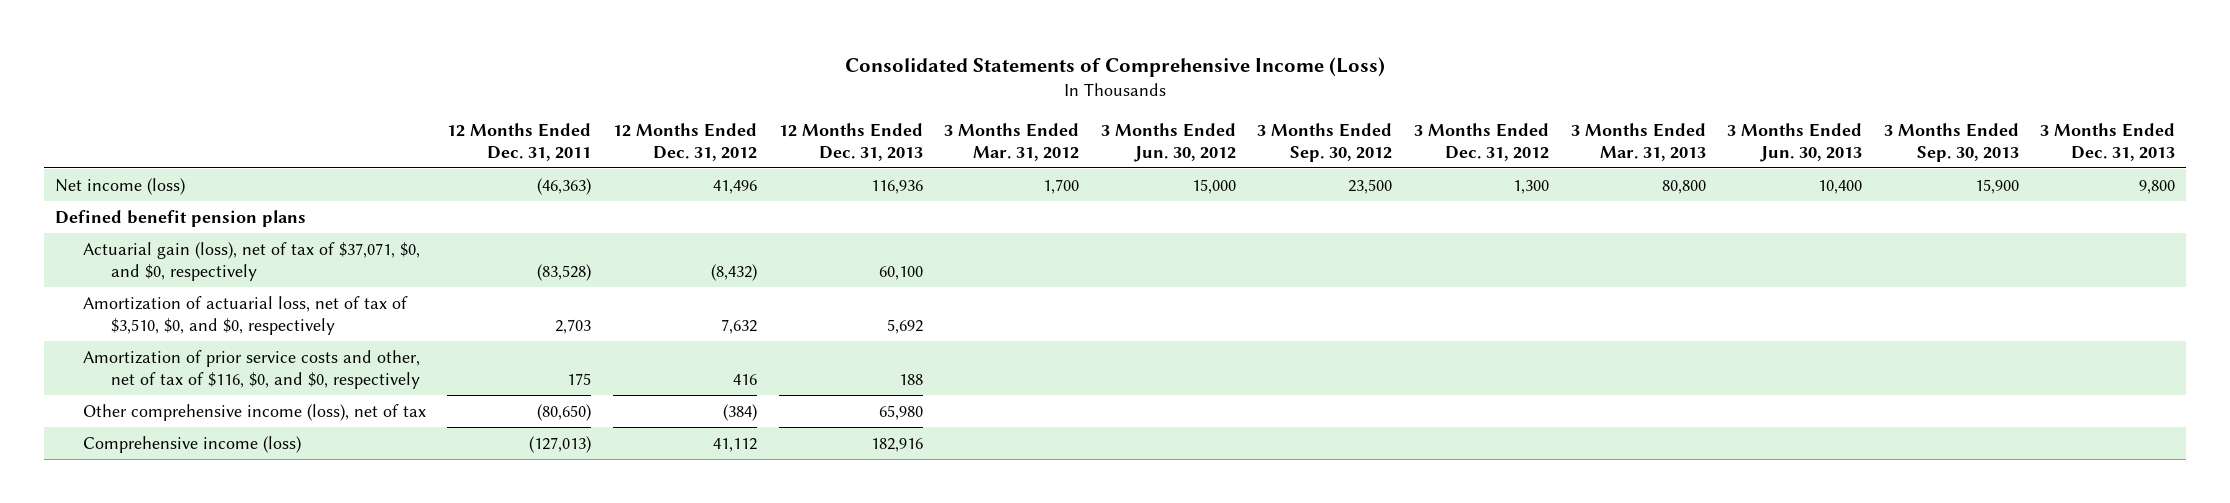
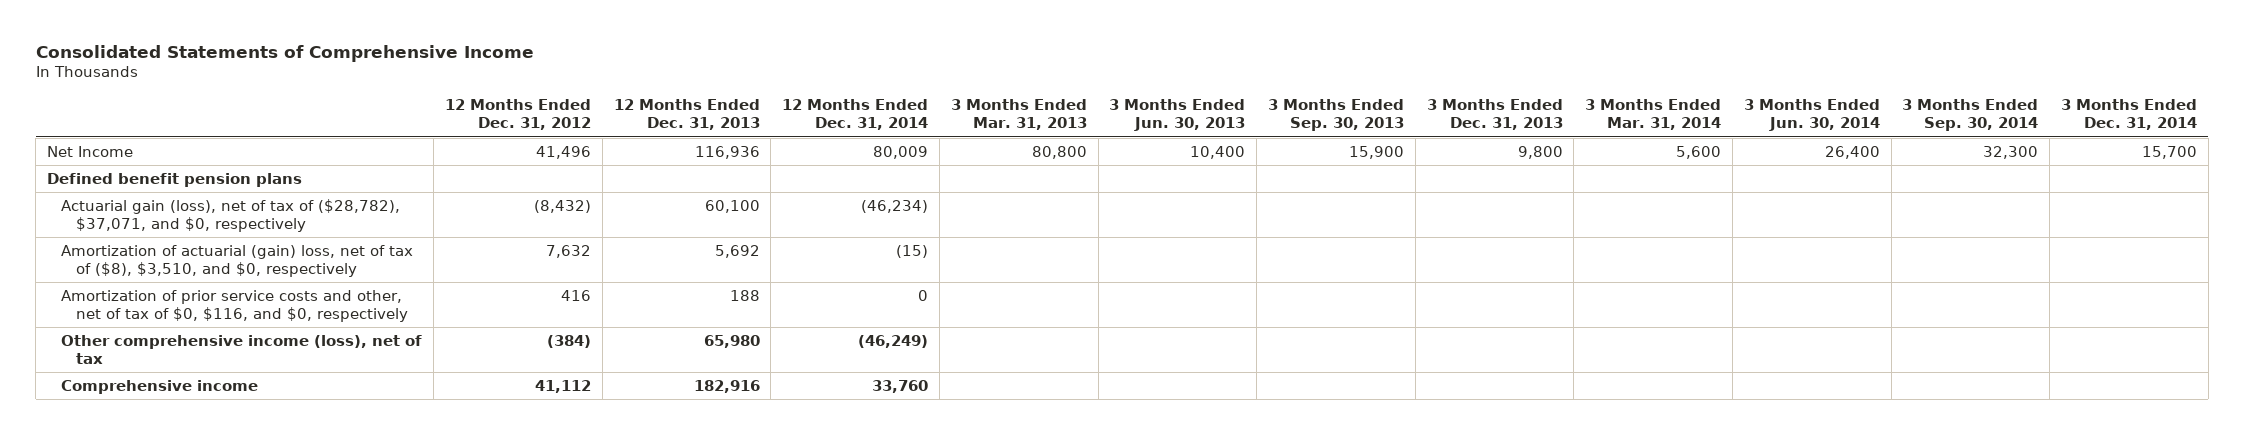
[845,56,1386,77] Consolidated Statements of Comprehensive Income (Loss) -> [35,44,534,62] Consolidated Statements of Comprehensive Income
[447,122,592,161] 12 Months Ended Dec. 31, 2011 -> none
[944,122,1080,161] 3 Months Ended Mar. 31, 2012 -> none
[1100,122,1236,162] 3 Months Ended Jun. 30, 2012 -> none
[1257,122,1393,162] 3 Months Ended Sep. 30, 2012 -> none
[1414,122,1550,161] 3 Months Ended Dec. 31, 2012 -> none
none -> [782,99,929,131] 12 Months Ended Dec. 31, 2014
none -> [1585,99,1722,131] 3 Months Ended Mar. 31, 2014
none -> [1743,99,1880,132] 3 Months Ended Jun. 30, 2014
none -> [1902,99,2039,132] 3 Months Ended Sep. 30, 2014
none -> [2060,99,2197,131] 3 Months Ended Dec. 31, 2014
[54,177,185,195] Net income (loss) -> [46,145,133,157] Net Income
[82,241,420,281] Actuarial gain (loss), net of tax of $37,071, $0, and $0, respectively -> [61,198,401,232] Actuarial gain (loss), net of tax of ($28,782), $37,071, and $0, respectively
[82,295,408,335] Amortization of actuarial loss, net of tax of $3,510, $0, and $0, respectively -> [61,244,414,277] Amortization of actuarial (gain) loss, net of tax of ($8), $3,510, and $0, respectively
[82,349,420,389] Amortization of prior service costs and other, net of tax of $116, $0, and $0, respectively -> [61,289,408,322] Amortization of prior service costs and other, net of tax of $0, $116, and $0, respectively
[82,435,301,453] Comprehensive income (loss) -> [61,379,259,394] Comprehensive income

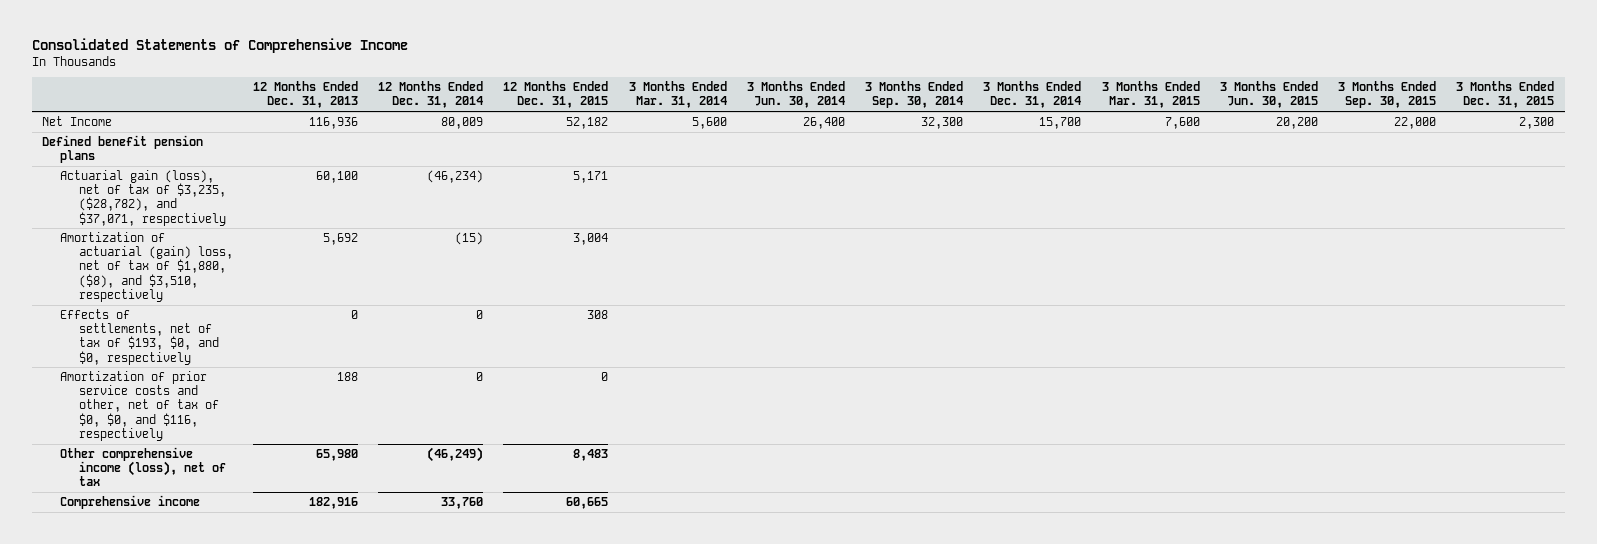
[445,99,592,131] 12 Months Ended Dec. 31, 2012 -> none
[950,99,1087,131] 3 Months Ended Mar. 31, 2013 -> none
[1109,99,1246,132] 3 Months Ended Jun. 30, 2013 -> none
[1268,99,1405,132] 3 Months Ended Sep. 30, 2013 -> none
[1426,99,1563,131] 3 Months Ended Dec. 31, 2013 -> none
none -> [503,81,609,109] 12 Months Ended Dec. 31, 2015
none -> [1101,81,1200,109] 3 Months Ended Mar. 31, 2015
none -> [1219,81,1318,109] 3 Months Ended Jun. 30, 2015
none -> [1338,81,1437,109] 3 Months Ended Sep. 30, 2015
none -> [1456,81,1555,109] 3 Months Ended Dec. 31, 2015
[61,198,401,232] Actuarial gain (loss), net of tax of ($28,782), $37,071, and $0, respectively -> [60,169,226,226] Actuarial gain (loss), net of tax of $3,235, ($28,782), and $37,071, respectively
[61,244,414,277] Amortization of actuarial (gain) loss, net of tax of ($8), $3,510, and $0, respectively -> [60,231,233,302] Amortization of actuarial (gain) loss, net of tax of $1,880, ($8), and $3,510, respectively
none -> [60,308,219,365] Effects of settlements, net of tax of $193, $0, and $0, respectively
[61,289,408,322] Amortization of prior service costs and other, net of tax of $0, $116, and $0, respectively -> [60,370,219,441] Amortization of prior service costs and other, net of tax of $0, $0, and $116, respectively

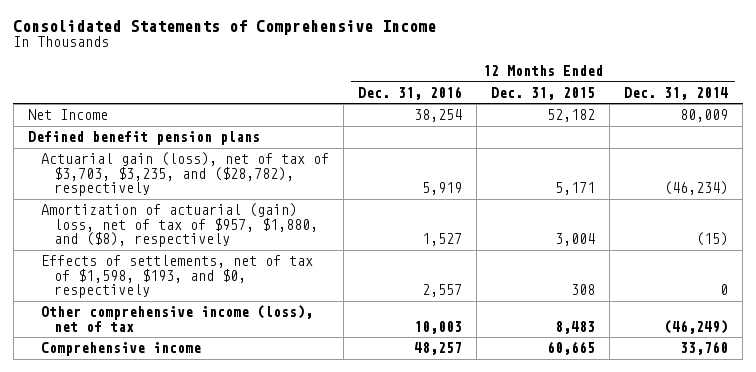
[252,81,358,109] 12 Months Ended Dec. 31, 2013 -> none
[628,81,727,109] 3 Months Ended Mar. 31, 2014 -> none
[746,81,845,109] 3 Months Ended Jun. 30, 2014 -> none
[865,81,964,109] 3 Months Ended Sep. 30, 2014 -> none
[983,81,1082,109] 3 Months Ended Dec. 31, 2014 -> none
[1101,81,1200,109] 3 Months Ended Mar. 31, 2015 -> none
[1219,81,1318,109] 3 Months Ended Jun. 30, 2015 -> none
[1338,81,1437,109] 3 Months Ended Sep. 30, 2015 -> none
[1456,81,1555,109] 3 Months Ended Dec. 31, 2015 -> none
none -> [357,85,462,100] Dec. 31, 2016
[60,370,219,441] Amortization of prior service costs and other, net of tax of $0, $0, and $116, respectively -> none
[60,169,226,226] Actuarial gain (loss), net of tax of $3,235, ($28,782), and $37,071, respectively -> [40,152,329,196] Actuarial gain (loss), net of tax of $3,703, $3,235, and ($28,782), respectively
[60,231,233,302] Amortization of actuarial (gain) loss, net of tax of $1,880, ($8), and $3,510, respectively -> [40,203,318,247] Amortization of actuarial (gain) loss, net of tax of $957, $1,880, and ($8), respectively
[60,308,219,365] Effects of settlements, net of tax of $193, $0, and $0, respectively -> [40,255,313,298] Effects of settlements, net of tax of $1,598, $193, and $0, respectively

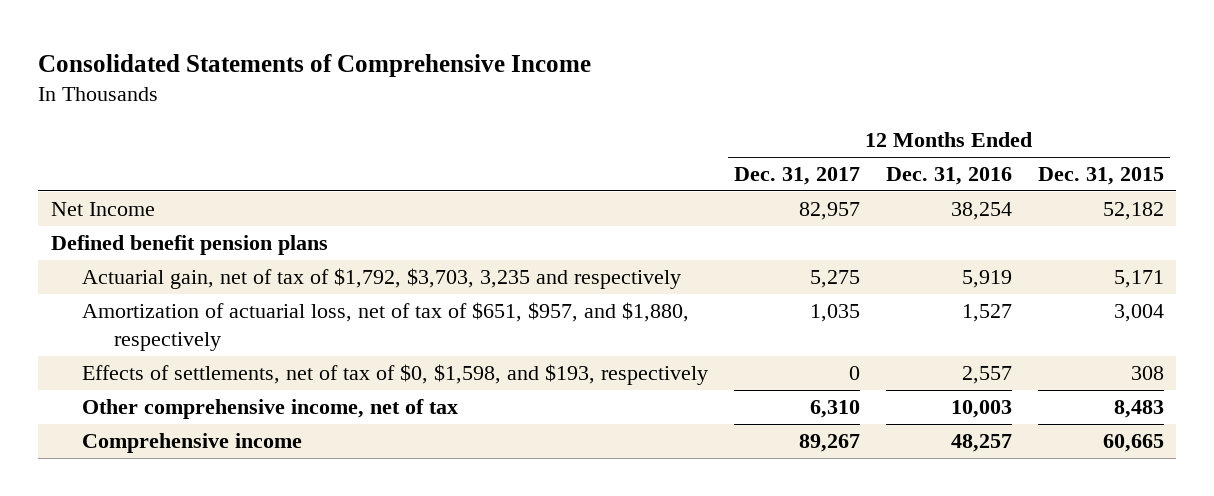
[624,86,729,100] Dec. 31, 2014 -> none
none -> [734,167,861,186] Dec. 31, 2017
[40,152,329,196] Actuarial gain (loss), net of tax of $3,703, $3,235, and ($28,782), respectively -> [82,268,682,290] Actuarial gain, net of tax of $1,792, $3,703, 3,235 and respectively
[40,203,318,247] Amortization of actuarial (gain) loss, net of tax of $957, $1,880, and ($8), respectively -> [82,302,690,351] Amortization of actuarial loss, net of tax of $651, $957, and $1,880, respectively
[40,255,313,298] Effects of settlements, net of tax of $1,598, $193, and $0, respectively -> [82,364,709,386] Effects of settlements, net of tax of $0, $1,598, and $193, respectively
[40,305,313,332] Other comprehensive income (loss), net of tax -> [82,399,459,420] Other comprehensive income, net of tax

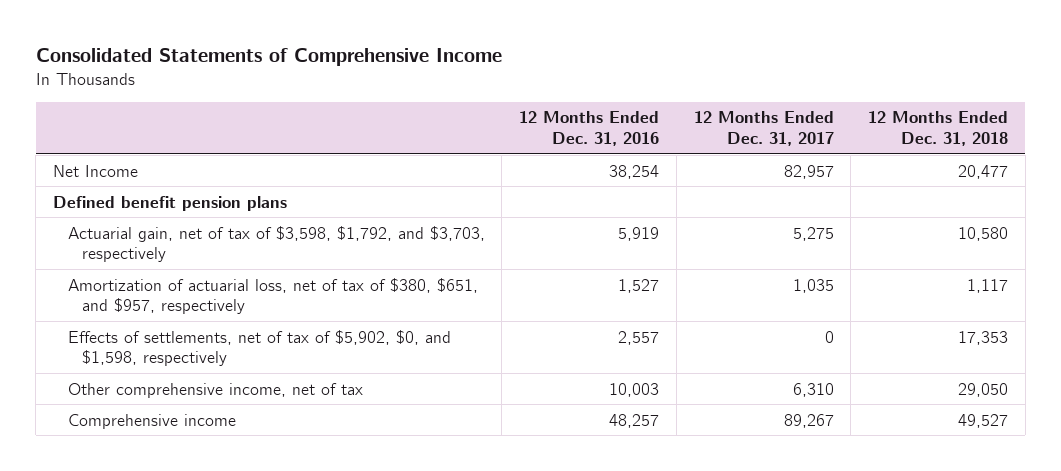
[1037,167,1164,186] Dec. 31, 2015 -> none
none -> [867,111,1008,146] 12 Months Ended Dec. 31, 2018
[82,268,682,290] Actuarial gain, net of tax of $1,792, $3,703, 3,235 and respectively -> [67,225,485,263] Actuarial gain, net of tax of $3,598, $1,792, and $3,703, respectively
[82,302,690,351] Amortization of actuarial loss, net of tax of $651, $957, and $1,880, respectively -> [67,277,478,315] Amortization of actuarial loss, net of tax of $380, $651, and $957, respectively
[82,364,709,386] Effects of settlements, net of tax of $0, $1,598, and $193, respectively -> [67,329,451,367] Effects of settlements, net of tax of $5,902, $0, and $1,598, respectively

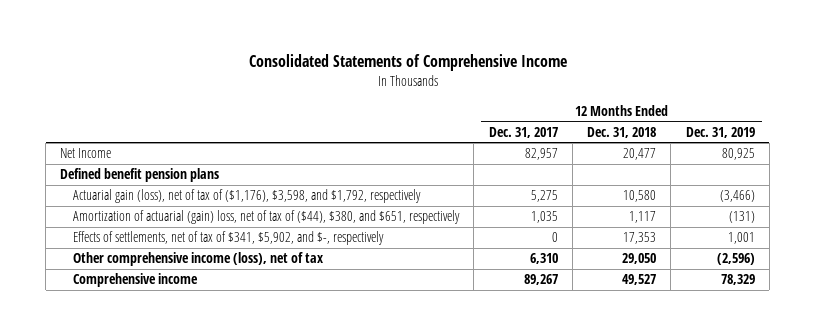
[519,111,660,146] 12 Months Ended Dec. 31, 2016 -> none
none -> [685,126,755,138] Dec. 31, 2019
[67,225,485,263] Actuarial gain, net of tax of $3,598, $1,792, and $3,703, respectively -> [73,189,422,204] Actuarial gain (loss), net of tax of ($1,176), $3,598, and $1,792, respectively
[67,277,478,315] Amortization of actuarial loss, net of tax of $380, $651, and $957, respectively -> [73,210,461,225] Amortization of actuarial (gain) loss, net of tax of ($44), $380, and $651, respectively
[67,329,451,367] Effects of settlements, net of tax of $5,902, $0, and $1,598, respectively -> [73,231,385,246] Effects of settlements, net of tax of $341, $5,902, and $-, respectively
[67,382,363,398] Other comprehensive income, net of tax -> [73,252,324,267] Other comprehensive income (loss), net of tax

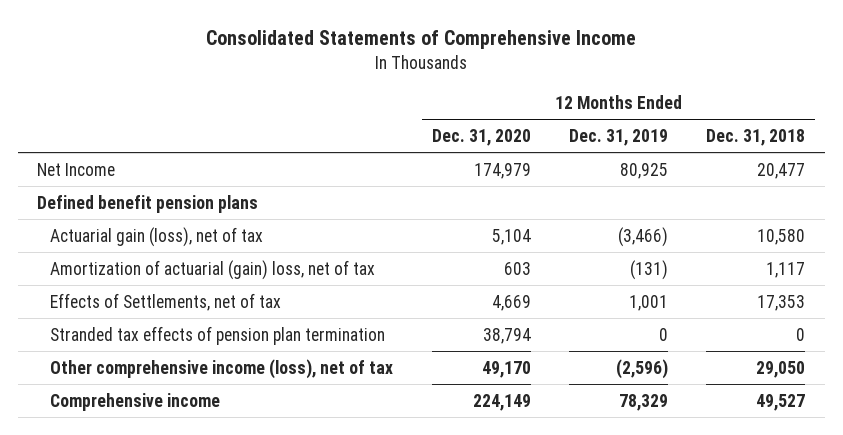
[488,126,558,138] Dec. 31, 2017 -> none
none -> [431,128,531,146] Dec. 31, 2020
[73,189,422,204] Actuarial gain (loss), net of tax of ($1,176), $3,598, and $1,792, respectively -> [50,226,264,247] Actuarial gain (loss), net of tax
[73,210,461,225] Amortization of actuarial (gain) loss, net of tax of ($44), $380, and $651, respectively -> [50,259,376,280] Amortization of actuarial (gain) loss, net of tax
[73,231,385,246] Effects of settlements, net of tax of $341, $5,902, and $-, respectively -> [50,292,282,311] Effects of Settlements, net of tax
none -> [50,325,386,345] Stranded tax effects of pension plan termination

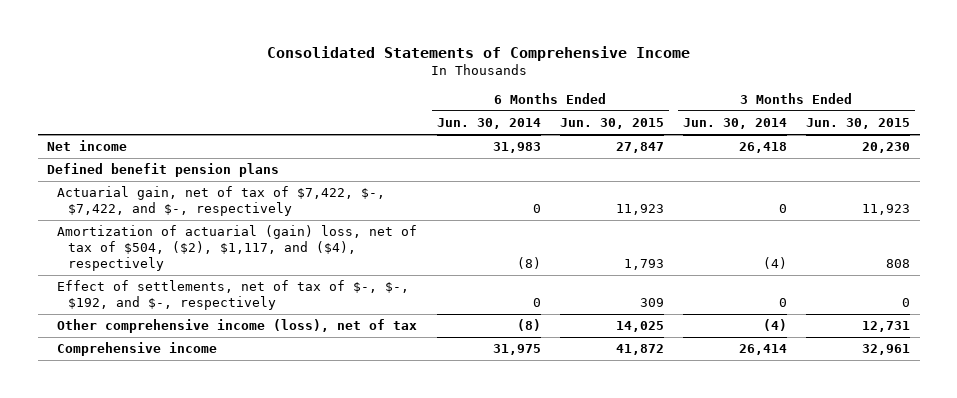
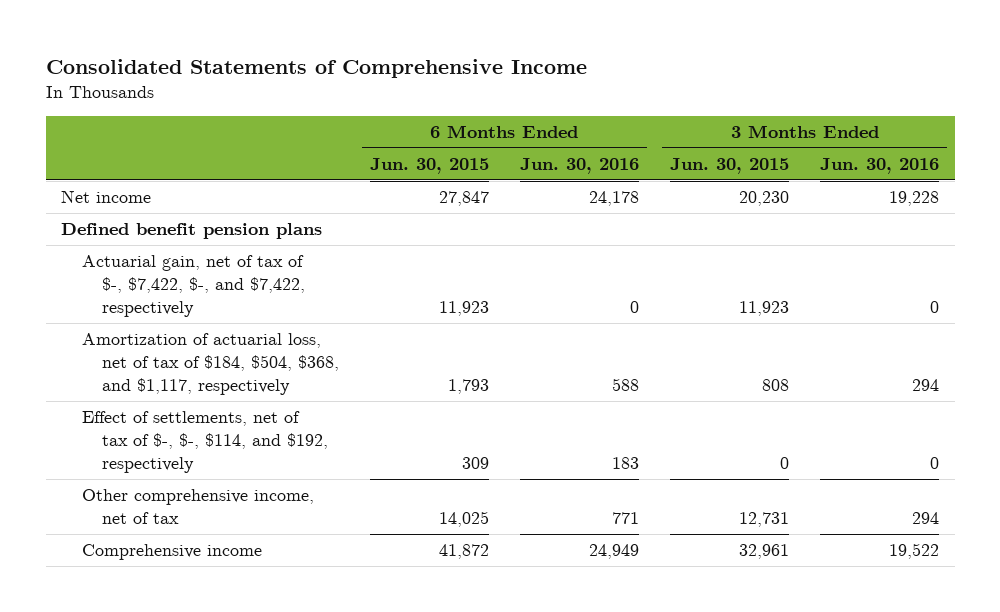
[436,118,541,130] Jun. 30, 2014 -> none
[682,118,787,130] Jun. 30, 2014 -> none
none -> [519,158,639,175] Jun. 30, 2016
none -> [820,158,940,175] Jun. 30, 2016
[57,186,386,217] Actuarial gain, net of tax of $7,422, $-, $7,422, and $-, respectively -> [81,255,305,318] Actuarial gain, net of tax of $-, $7,422, $-, and $7,422, respectively
[57,225,418,271] Amortization of actuarial (gain) loss, net of tax of $504, ($2), $1,117, and ($4), respectively -> [81,333,339,396] Amortization of actuarial loss, net of tax of $184, $504, $368, and $1,117, respectively
[57,280,410,311] Effect of settlements, net of tax of $-, $-, $192, and $-, respectively -> [81,411,328,474] Effect of settlements, net of tax of $-, $-, $114, and $192, respectively
[57,319,418,334] Other comprehensive income (loss), net of tax -> [81,489,314,525] Other comprehensive income, net of tax

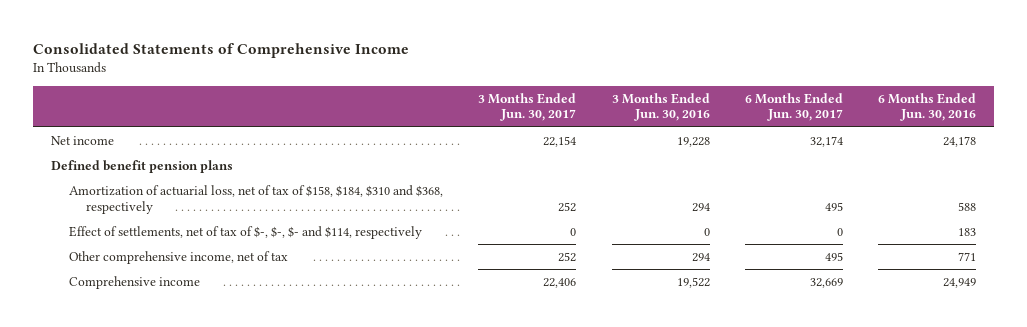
[369,158,489,175] Jun. 30, 2015 -> none
[670,158,790,175] Jun. 30, 2015 -> none
none -> [478,92,577,122] 3 Months Ended Jun. 30, 2017
none -> [744,92,843,122] 6 Months Ended Jun. 30, 2017
[81,255,305,318] Actuarial gain, net of tax of $-, $7,422, $-, and $7,422, respectively -> none
[81,333,339,396] Amortization of actuarial loss, net of tax of $184, $504, $368, and $1,117, respectively -> [68,185,443,214] Amortization of actuarial loss, net of tax of $158, $184, $310 and $368, respectively
[81,411,328,474] Effect of settlements, net of tax of $-, $-, $114, and $192, respectively -> [68,226,422,240] Effect of settlements, net of tax of $-, $-, $- and $114, respectively

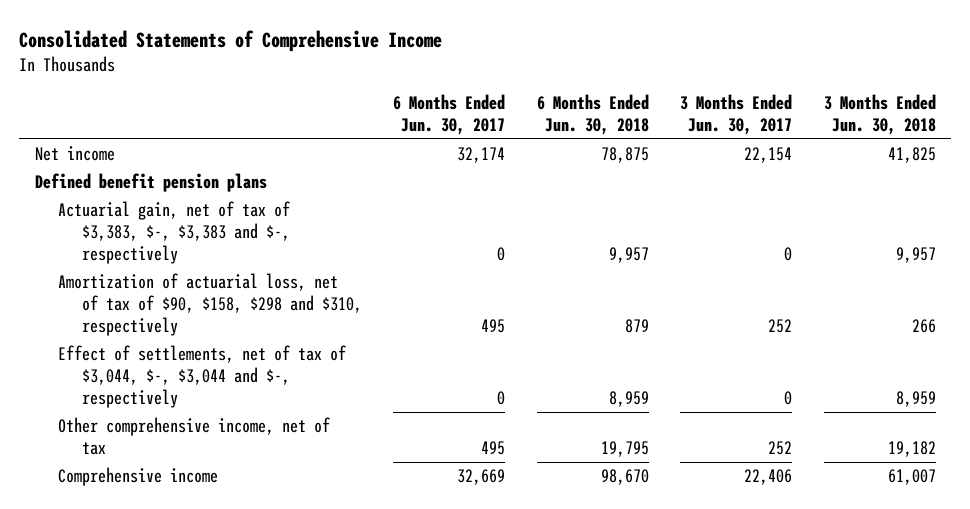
[611,92,710,122] 3 Months Ended Jun. 30, 2016 -> none
[878,92,977,122] 6 Months Ended Jun. 30, 2016 -> none
none -> [536,94,649,135] 6 Months Ended Jun. 30, 2018
none -> [823,94,936,135] 3 Months Ended Jun. 30, 2018
none -> [58,201,291,265] Actuarial gain, net of tax of $3,383, $-, $3,383 and $-, respectively
[68,185,443,214] Amortization of actuarial loss, net of tax of $158, $184, $310 and $368, respectively -> [58,273,363,337] Amortization of actuarial loss, net of tax of $90, $158, $298 and $310, respectively
[68,226,422,240] Effect of settlements, net of tax of $-, $-, $- and $114, respectively -> [58,345,347,409] Effect of settlements, net of tax of $3,044, $-, $3,044 and $-, respectively

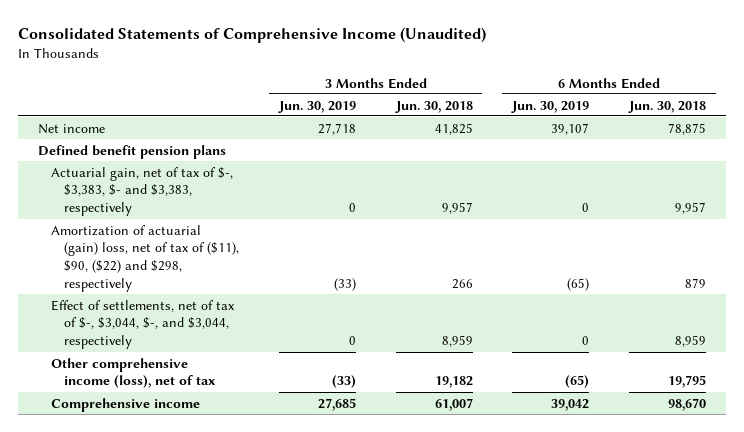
[18,29,442,52] Consolidated Statements of Comprehensive Income -> [17,27,486,44] Consolidated Statements of Comprehensive Income (Unaudited)
[393,94,506,135] 6 Months Ended Jun. 30, 2017 -> none
[680,94,793,135] 3 Months Ended Jun. 30, 2017 -> none
none -> [277,100,356,113] Jun. 30, 2019
none -> [511,100,590,113] Jun. 30, 2019
[58,201,291,265] Actuarial gain, net of tax of $3,383, $-, $3,383 and $-, respectively -> [50,166,233,217] Actuarial gain, net of tax of $-, $3,383, $- and $3,383, respectively
[58,273,363,337] Amortization of actuarial loss, net of tax of $90, $158, $298 and $310, respectively -> [50,224,239,292] Amortization of actuarial (gain) loss, net of tax of ($11), $90, ($22) and $298, respectively
[58,345,347,409] Effect of settlements, net of tax of $3,044, $-, $3,044 and $-, respectively -> [50,299,235,350] Effect of settlements, net of tax of $-, $3,044, $-, and $3,044, respectively
[58,417,331,456] Other comprehensive income, net of tax -> [50,357,216,389] Other comprehensive income (loss), net of tax

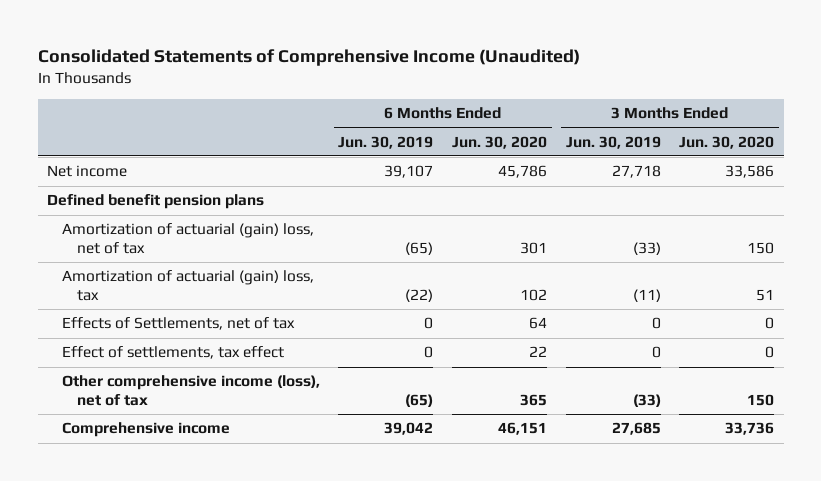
[394,100,473,113] Jun. 30, 2018 -> none
[628,100,707,113] Jun. 30, 2018 -> none
none -> [452,135,548,149] Jun. 30, 2020
none -> [679,135,775,149] Jun. 30, 2020
[50,166,233,217] Actuarial gain, net of tax of $-, $3,383, $- and $3,383, respectively -> none
[50,224,239,292] Amortization of actuarial (gain) loss, net of tax of ($11), $90, ($22) and $298, respectively -> [61,223,314,254] Amortization of actuarial (gain) loss, net of tax
none -> [61,270,314,301] Amortization of actuarial (gain) loss, tax
[50,299,235,350] Effect of settlements, net of tax of $-, $3,044, $-, and $3,044, respectively -> [61,317,295,331] Effects of Settlements, net of tax
none -> [61,346,284,360] Effect of settlements, tax effect

